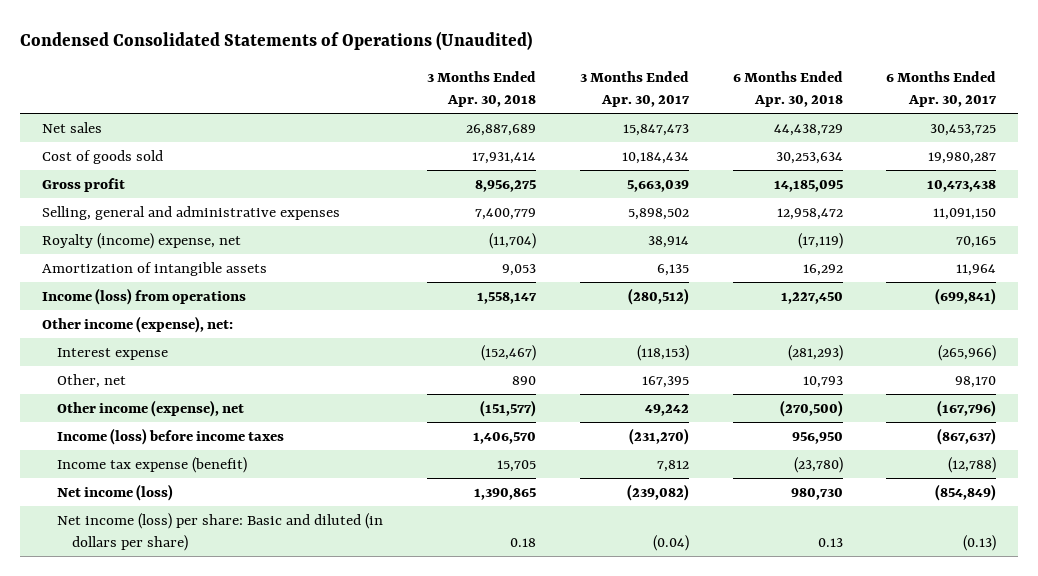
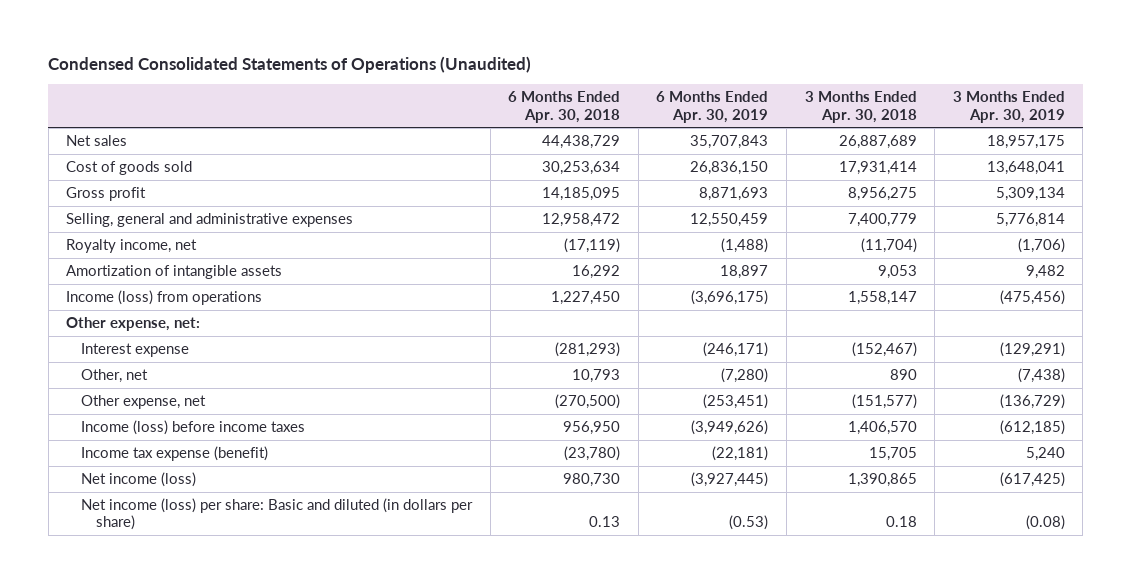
[579,71,690,107] 3 Months Ended Apr. 30, 2017 -> none
[886,71,998,107] 6 Months Ended Apr. 30, 2017 -> none
none -> [656,91,769,123] 6 Months Ended Apr. 30, 2019
none -> [952,91,1065,123] 3 Months Ended Apr. 30, 2019
[41,232,241,249] Royalty (income) expense, net -> [66,239,198,254] Royalty income, net
[41,315,233,333] Other income (expense), net: -> [66,317,201,332] Other expense, net:
[57,399,245,417] Other income (expense), net -> [81,395,207,410] Other expense, net

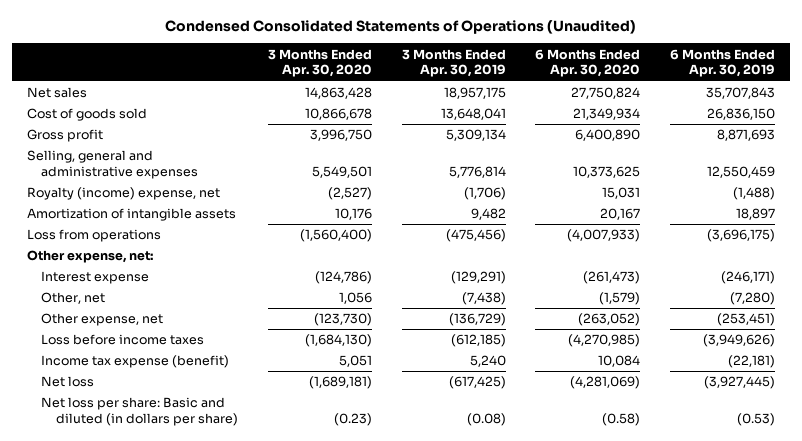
[508,91,621,123] 6 Months Ended Apr. 30, 2018 -> none
[804,91,917,123] 3 Months Ended Apr. 30, 2018 -> none
none -> [267,48,372,78] 3 Months Ended Apr. 30, 2020
none -> [535,48,641,78] 6 Months Ended Apr. 30, 2020
[66,239,198,254] Royalty income, net -> [26,187,220,201] Royalty (income) expense, net
[66,290,263,306] Income (loss) from operations -> [26,229,161,243] Loss from operations
[81,420,306,436] Income (loss) before income taxes -> [41,334,205,346] Loss before income taxes
[81,472,197,488] Net income (loss) -> [41,376,95,388] Net loss
[81,498,474,531] Net income (loss) per share: Basic and diluted (in dollars per share) -> [41,397,239,427] Net loss per share: Basic and diluted (in dollars per share)

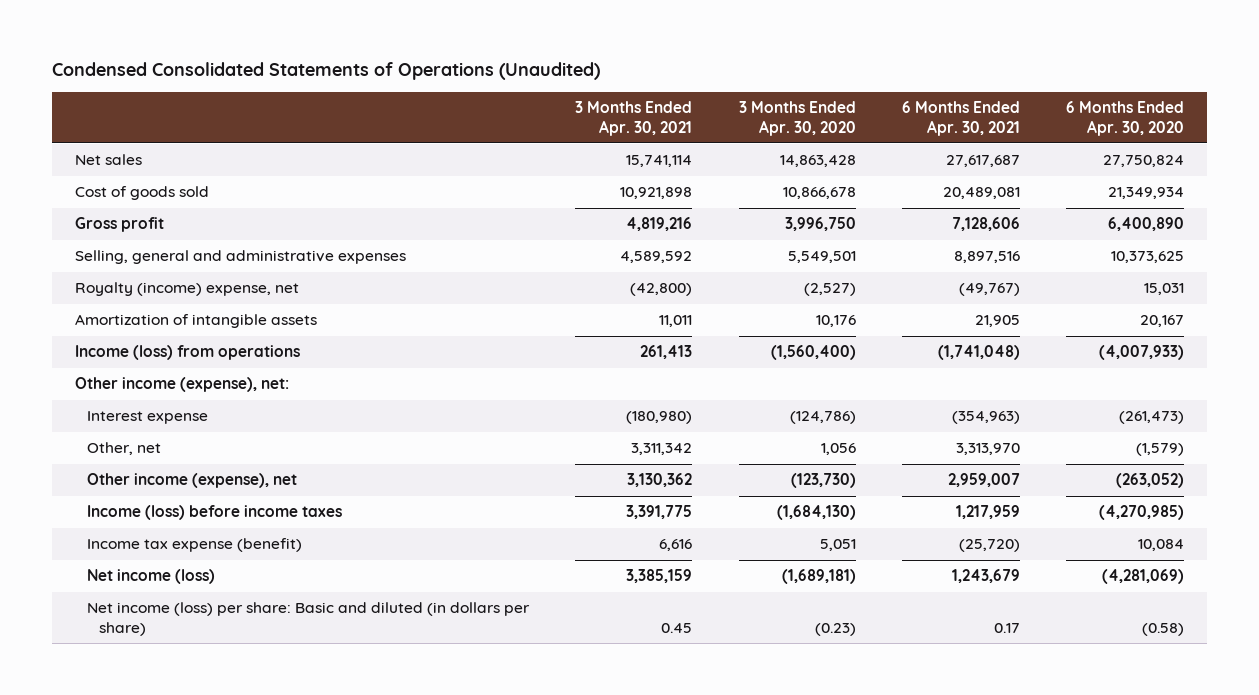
[401,48,506,78] 3 Months Ended Apr. 30, 2019 -> none
[670,48,776,78] 6 Months Ended Apr. 30, 2019 -> none
none -> [575,101,693,136] 3 Months Ended Apr. 30, 2021
none -> [901,101,1020,136] 6 Months Ended Apr. 30, 2021
[26,229,161,243] Loss from operations -> [75,345,301,361] Income (loss) from operations
[26,250,153,264] Other expense, net: -> [75,377,290,393] Other income (expense), net:
[41,313,164,327] Other expense, net -> [87,473,298,489] Other income (expense), net
[41,334,205,346] Loss before income taxes -> [87,505,343,521] Income (loss) before income taxes
[41,376,95,388] Net loss -> [87,569,216,585] Net income (loss)
[41,397,239,427] Net loss per share: Basic and diluted (in dollars per share) -> [87,602,531,636] Net income (loss) per share: Basic and diluted (in dollars per share)

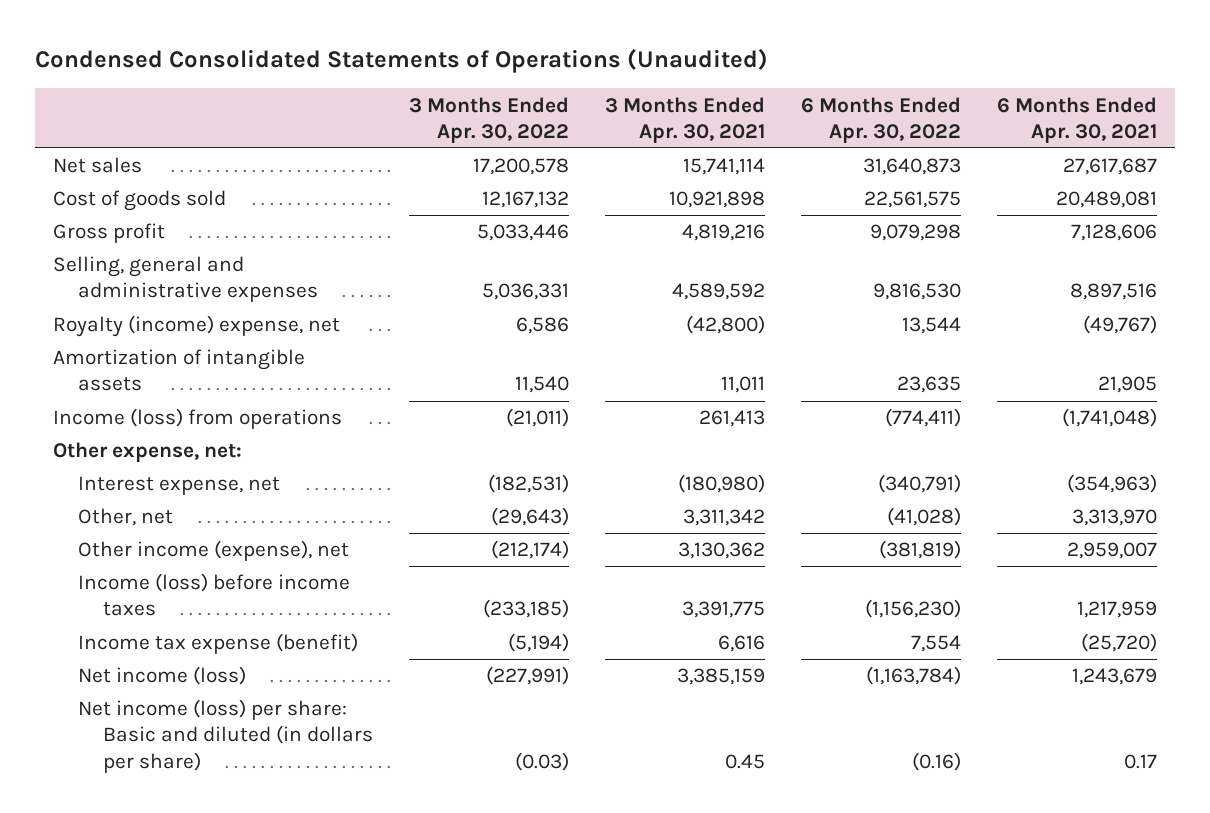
[738,101,856,136] 3 Months Ended Apr. 30, 2020 -> none
[1065,101,1184,136] 6 Months Ended Apr. 30, 2020 -> none
none -> [409,96,570,143] 3 Months Ended Apr. 30, 2022
none -> [801,96,962,143] 6 Months Ended Apr. 30, 2022
[75,377,290,393] Other income (expense), net: -> [52,442,242,463] Other expense, net:
[87,411,209,425] Interest expense -> [78,476,281,496] Interest expense, net

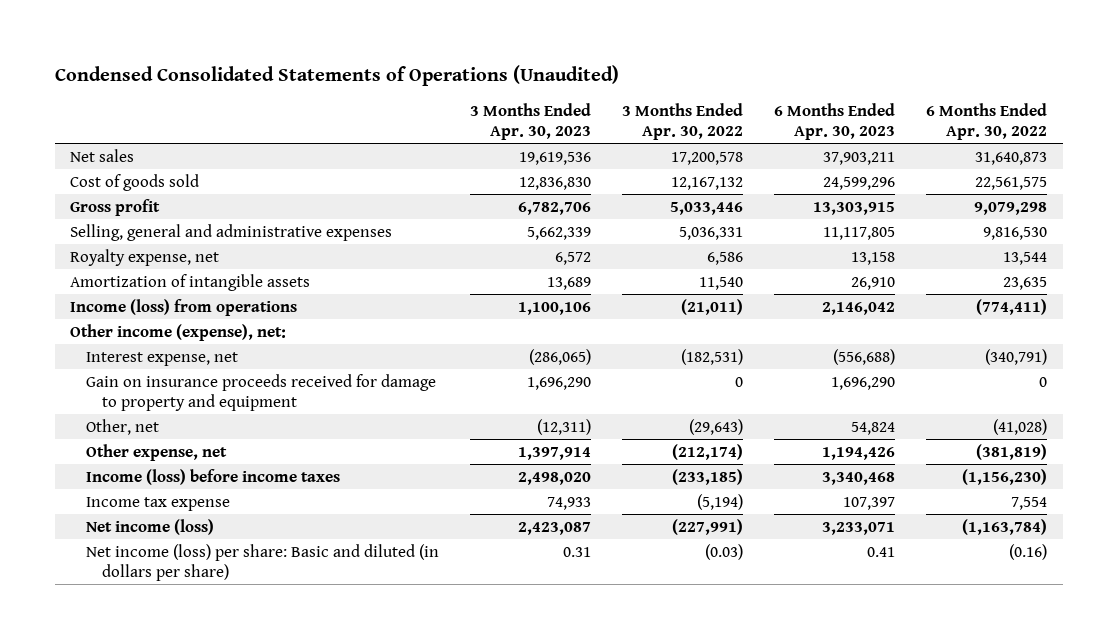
[605,96,766,143] 3 Months Ended Apr. 30, 2021 -> none
[996,96,1157,143] 6 Months Ended Apr. 30, 2021 -> none
none -> [470,103,592,141] 3 Months Ended Apr. 30, 2023
none -> [774,103,896,141] 6 Months Ended Apr. 30, 2023
[52,315,340,338] Royalty (income) expense, net -> [70,248,220,266] Royalty expense, net
[52,442,242,463] Other expense, net: -> [70,323,287,341] Other income (expense), net:
none -> [85,373,436,411] Gain on insurance proceeds received for damage to property and equipment
[78,540,350,562] Other income (expense), net -> [85,443,227,461] Other expense, net
[78,633,359,655] Income tax expense (benefit) -> [85,496,230,511] Income tax expense

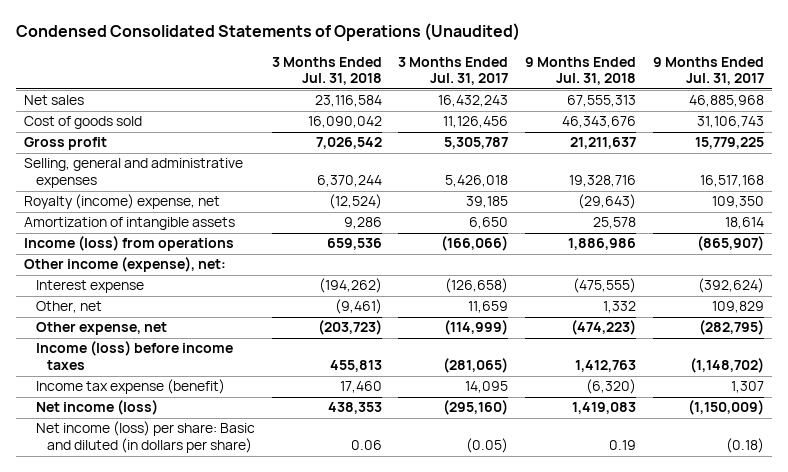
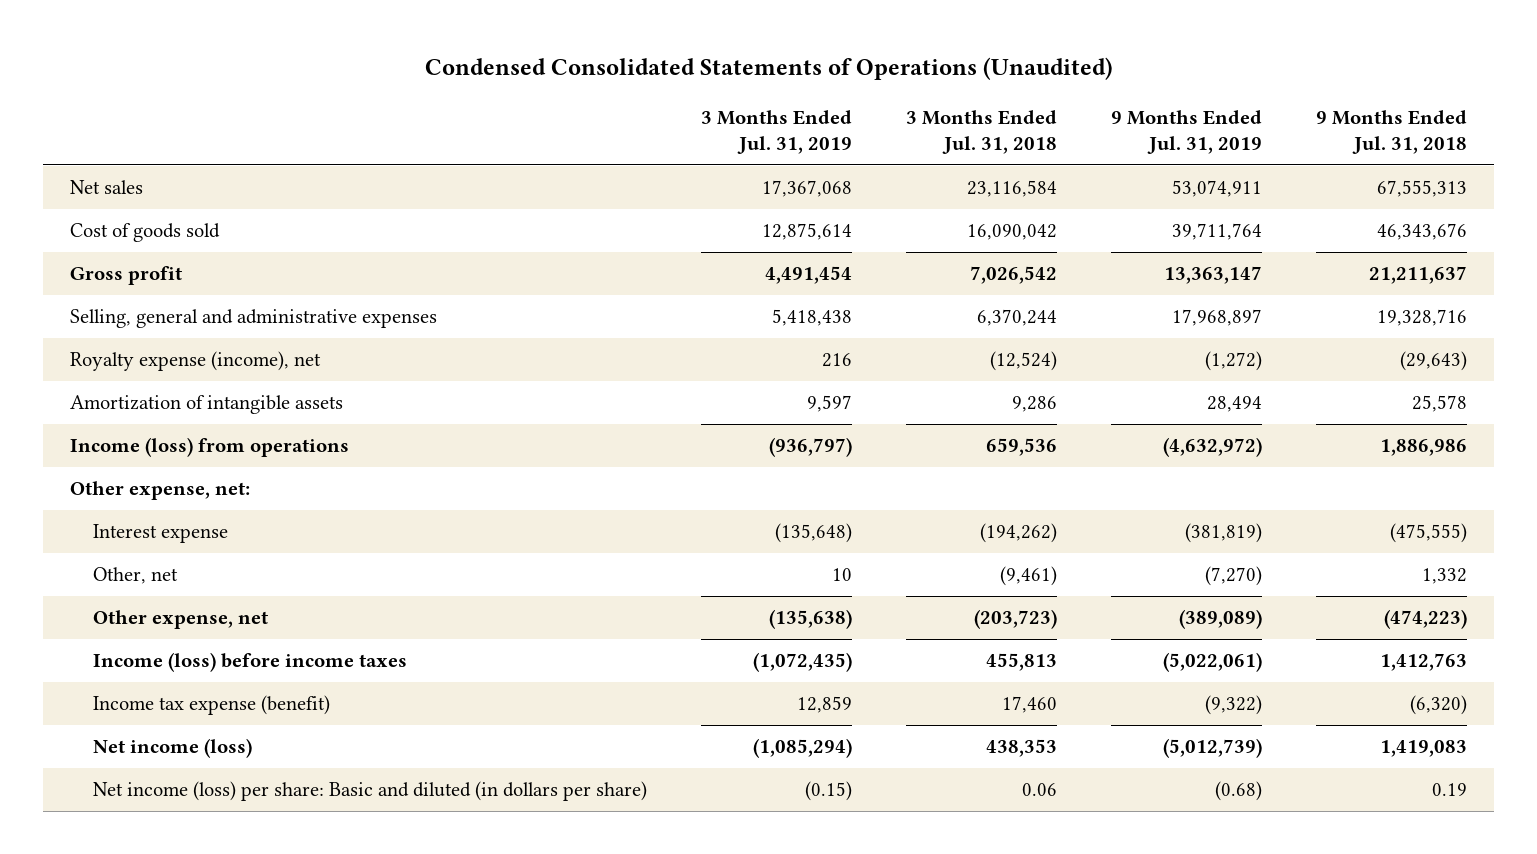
[398,56,509,86] 3 Months Ended Jul. 31, 2017 -> none
[652,56,764,86] 9 Months Ended Jul. 31, 2017 -> none
none -> [701,109,853,155] 3 Months Ended Jul. 31, 2019
none -> [1111,109,1263,155] 9 Months Ended Jul. 31, 2019
[24,194,221,210] Royalty (income) expense, net -> [69,351,321,372] Royalty expense (income), net
[24,257,227,273] Other income (expense), net: -> [69,481,250,501] Other expense, net:

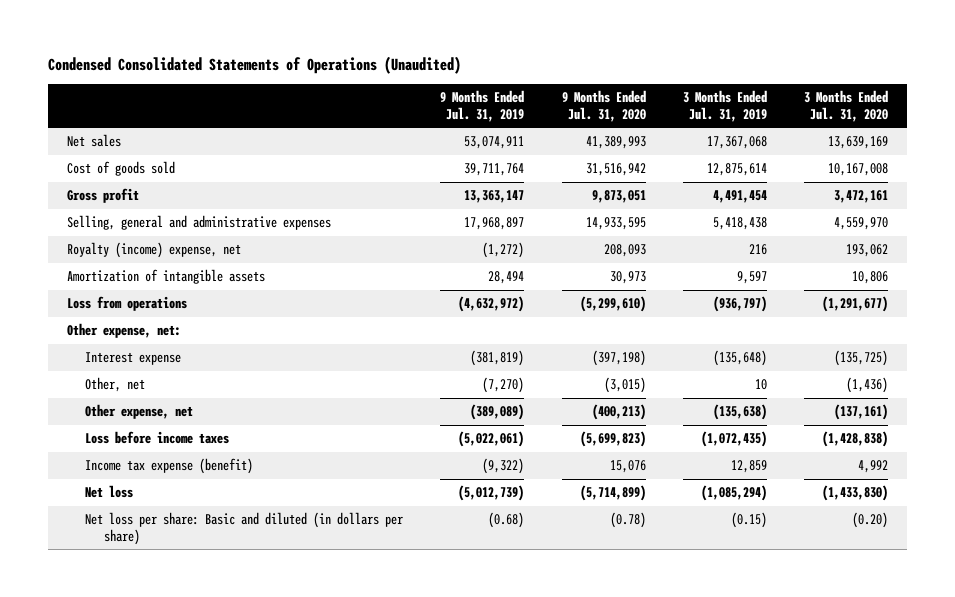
[906,109,1058,155] 3 Months Ended Jul. 31, 2018 -> none
[1316,109,1468,155] 9 Months Ended Jul. 31, 2018 -> none
none -> [561,90,646,122] 9 Months Ended Jul. 31, 2020
none -> [804,90,889,122] 3 Months Ended Jul. 31, 2020
[69,351,321,372] Royalty expense (income), net -> [66,242,241,259] Royalty (income) expense, net
[69,437,349,458] Income (loss) from operations -> [66,296,187,312] Loss from operations
[93,652,408,673] Income (loss) before income taxes -> [85,431,230,445] Loss before income taxes
[93,738,253,759] Net income (loss) -> [85,485,134,499] Net loss
[93,781,648,802] Net income (loss) per share: Basic and diluted (in dollars per share) -> [85,512,404,545] Net loss per share: Basic and diluted (in dollars per share)

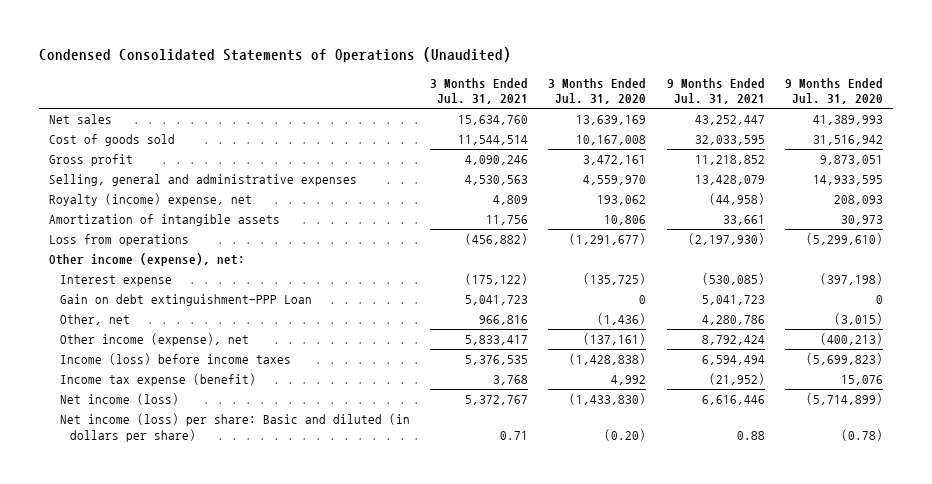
[440,90,525,122] 9 Months Ended Jul. 31, 2019 -> none
[682,90,767,122] 3 Months Ended Jul. 31, 2019 -> none
none -> [430,77,529,105] 3 Months Ended Jul. 31, 2021
none -> [666,77,765,105] 9 Months Ended Jul. 31, 2021
[66,323,181,339] Other expense, net: -> [49,253,246,267] Other income (expense), net:
none -> [59,294,312,307] Gain on debt extinguishment-PPP Loan
[85,404,194,420] Other expense, net -> [59,333,249,347] Other income (expense), net
[85,431,230,445] Loss before income taxes -> [59,353,291,366] Income (loss) before income taxes
[85,485,134,499] Net loss -> [59,393,179,406] Net income (loss)
[85,512,404,545] Net loss per share: Basic and diluted (in dollars per share) -> [59,413,410,443] Net income (loss) per share: Basic and diluted (in dollars per share)

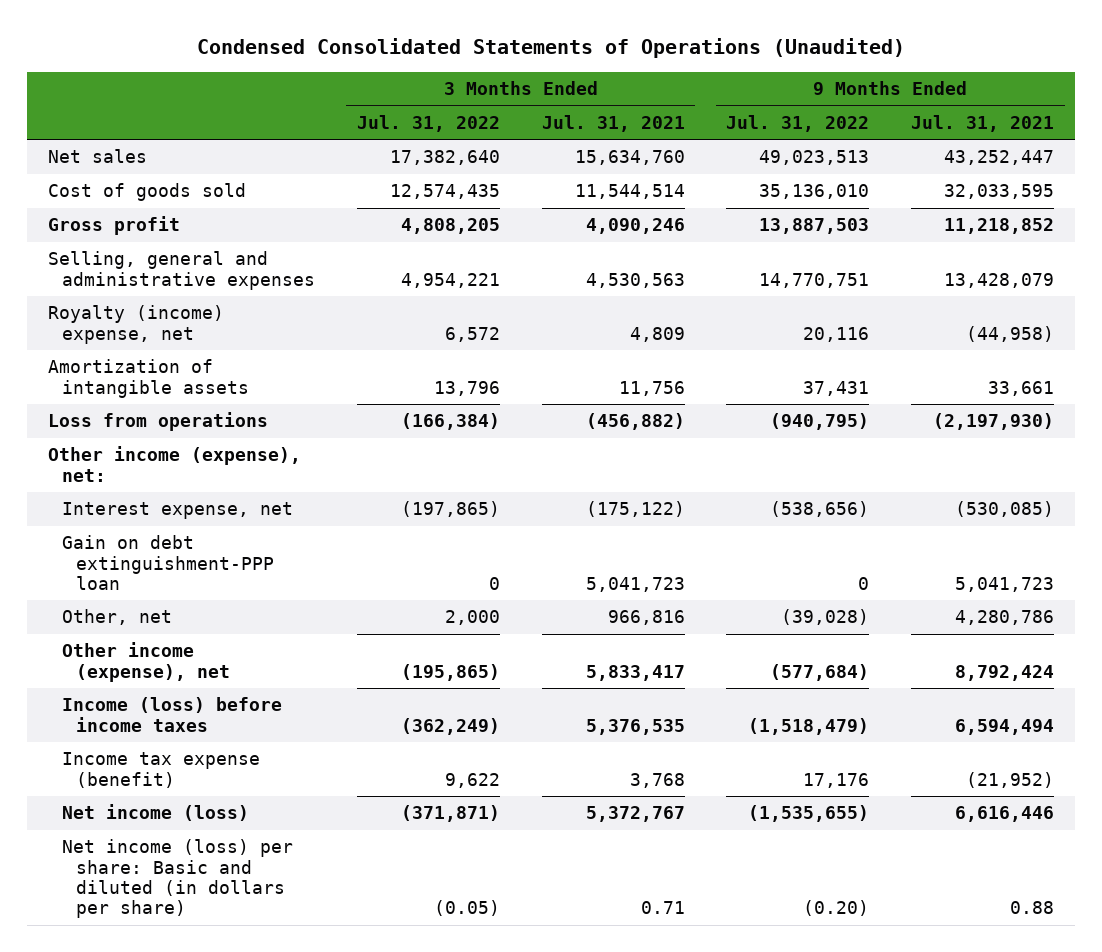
[548,77,647,105] 3 Months Ended Jul. 31, 2020 -> none
[785,77,884,105] 9 Months Ended Jul. 31, 2020 -> none
none -> [356,114,500,132] Jul. 31, 2022
none -> [726,114,870,132] Jul. 31, 2022
[59,275,172,287] Interest expense -> [61,502,293,520] Interest expense, net
[59,294,312,307] Gain on debt extinguishment-PPP Loan -> [61,535,274,590] Gain on debt extinguishment-PPP loan

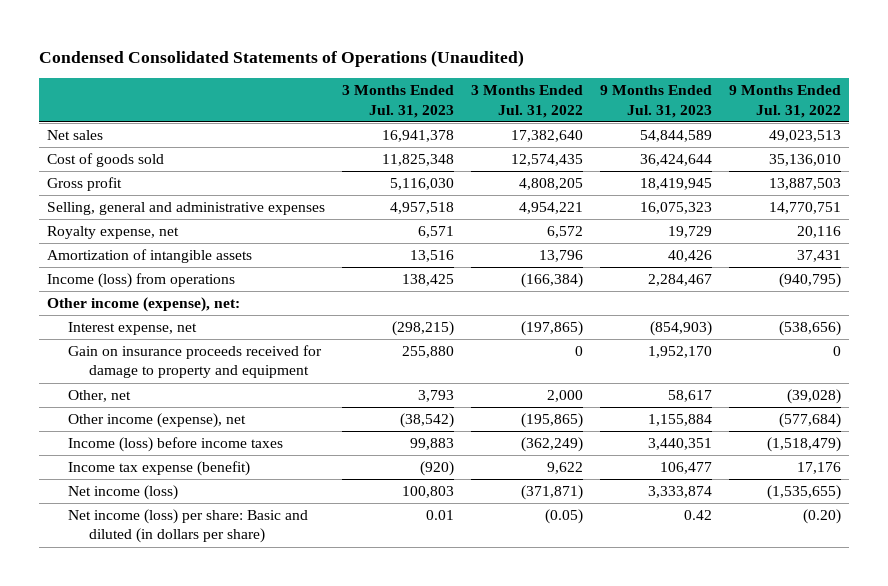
[541,114,685,132] Jul. 31, 2021 -> none
[911,114,1055,132] Jul. 31, 2021 -> none
none -> [342,85,455,118] 3 Months Ended Jul. 31, 2023
none -> [599,85,712,118] 9 Months Ended Jul. 31, 2023
[47,305,224,344] Royalty (income) expense, net -> [47,226,180,240] Royalty expense, net
[47,412,268,432] Loss from operations -> [47,273,236,289] Income (loss) from operations
[61,535,274,590] Gain on debt extinguishment-PPP loan -> none
none -> [68,345,323,379] Gain on insurance proceeds received for damage to property and equipment

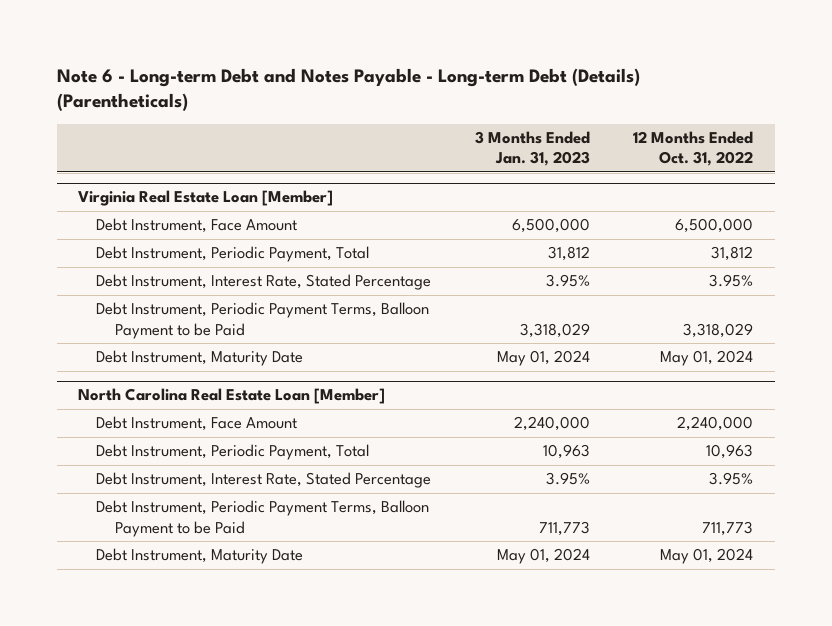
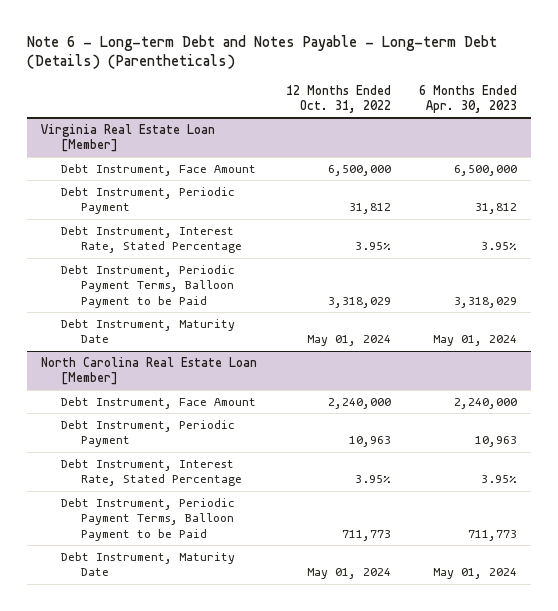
[474,131,590,167] 3 Months Ended Jan. 31, 2023 -> none
none -> [418,84,517,114] 6 Months Ended Apr. 30, 2023
[96,246,370,263] Debt Instrument, Periodic Payment, Total -> [61,186,236,215] Debt Instrument, Periodic Payment
[96,444,370,461] Debt Instrument, Periodic Payment, Total -> [61,419,236,448] Debt Instrument, Periodic Payment

